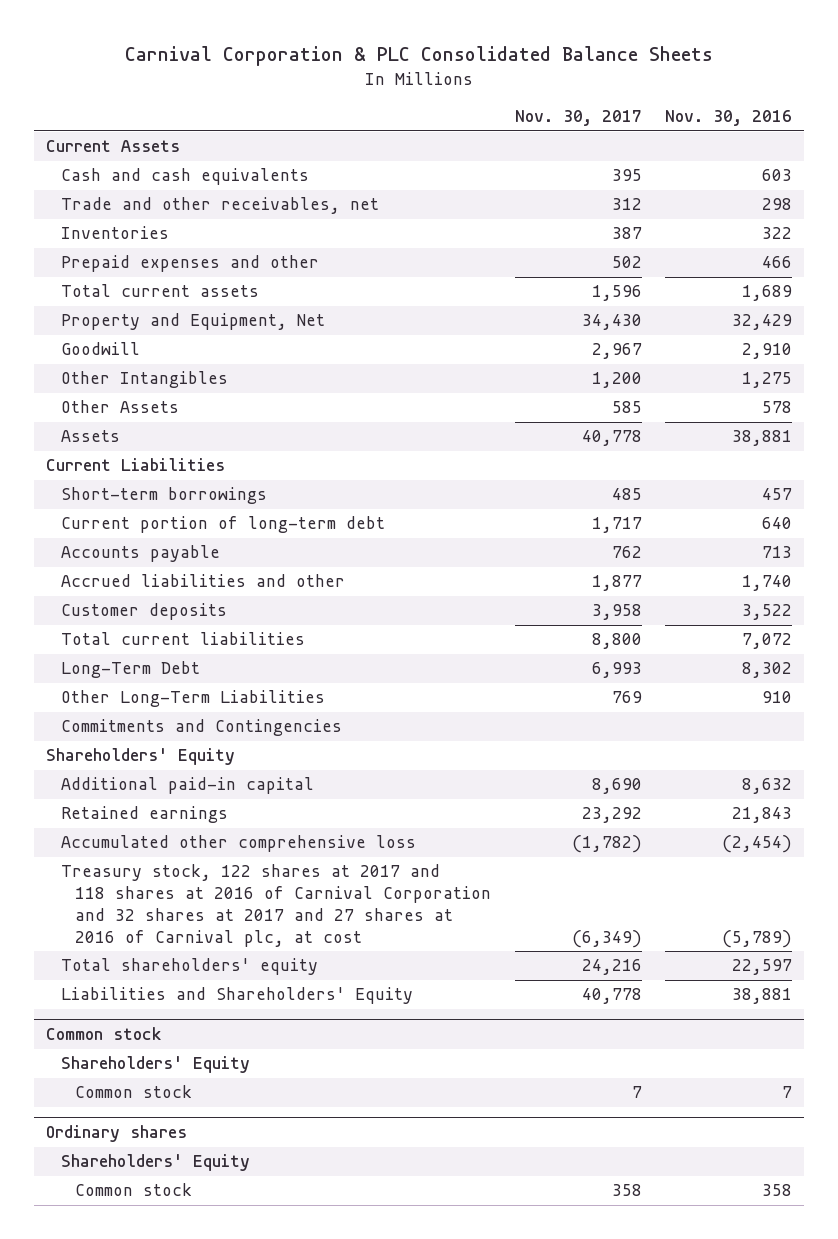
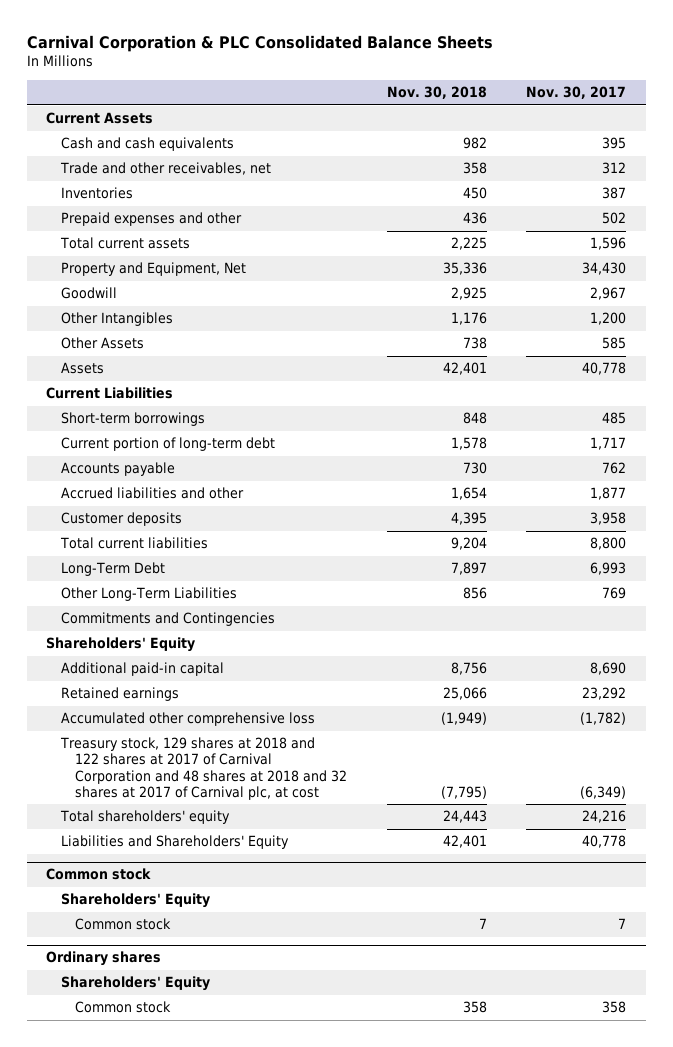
[665,110,793,127] Nov. 30, 2016 -> none
none -> [386,86,487,100] Nov. 30, 2018
[60,864,492,947] Treasury stock, 122 shares at 2017 and 118 shares at 2016 of Carnival Corporation and 32 shares at 2017 and 27 shares at 2016 of Carnival plc, at cost -> [59,737,348,800] Treasury stock, 129 shares at 2018 and 122 shares at 2017 of Carnival Corporation and 48 shares at 2018 and 32 shares at 2017 of Carnival plc, at cost

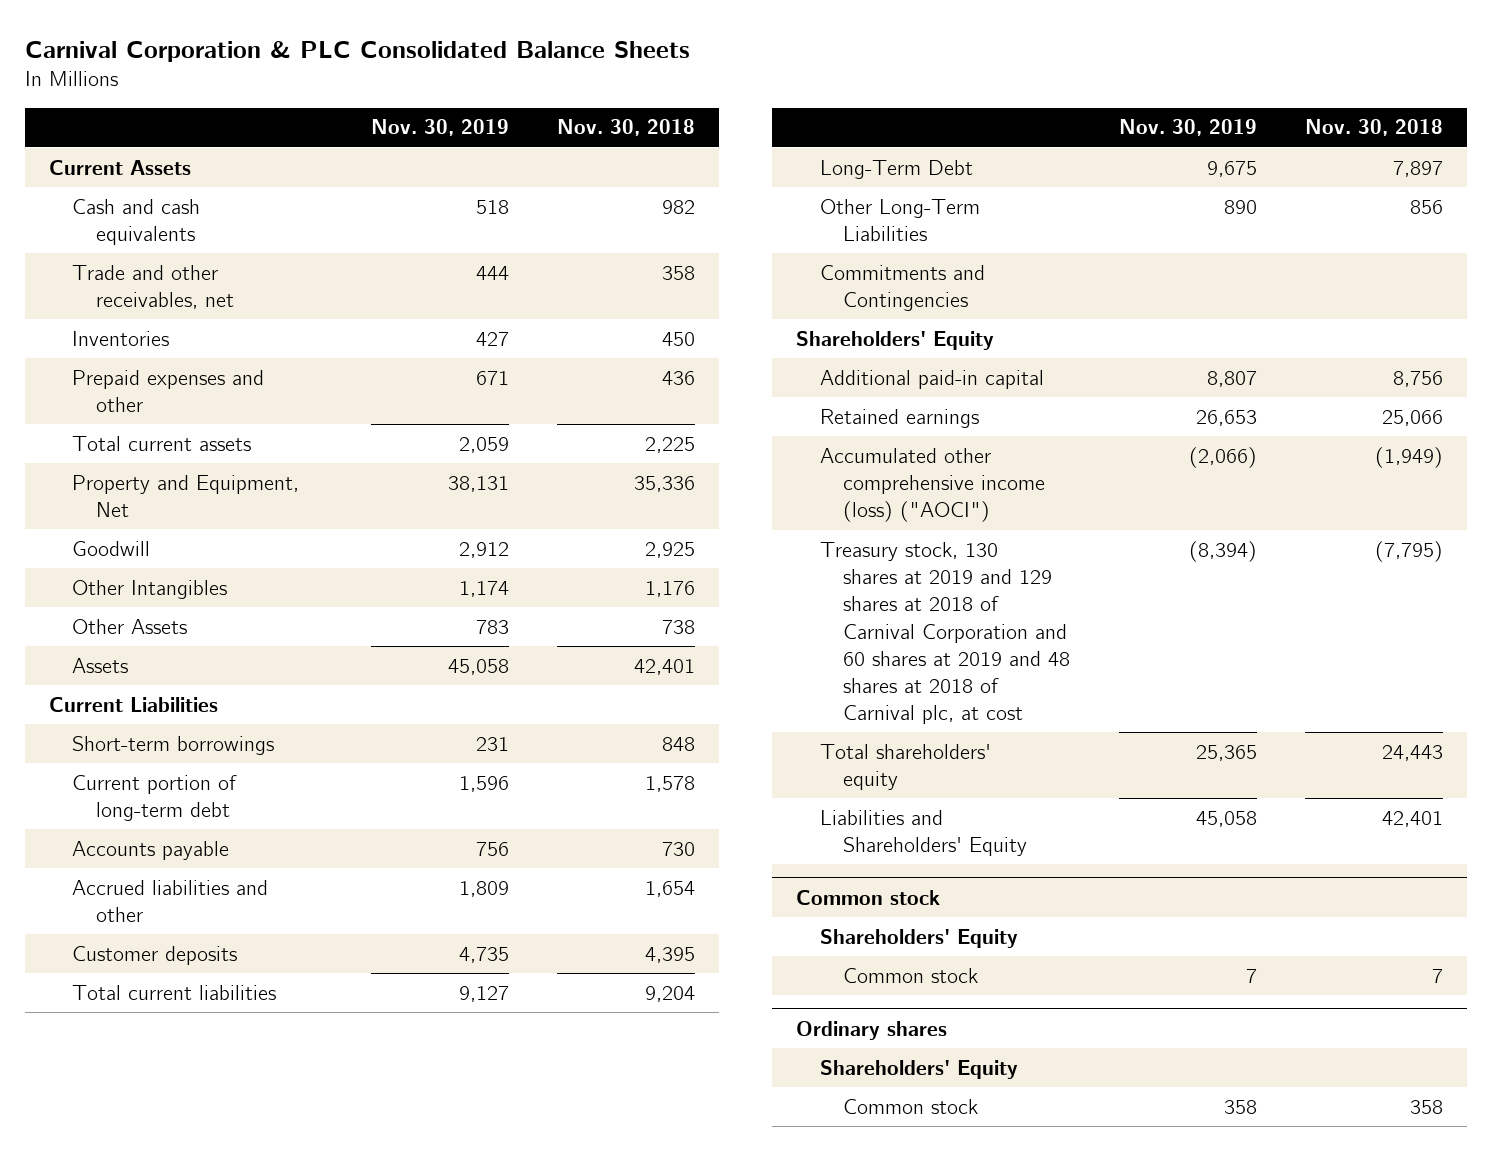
[526,86,627,100] Nov. 30, 2017 -> none
none -> [371,119,510,137] Nov. 30, 2019
[60,712,315,727] Accumulated other comprehensive loss -> [819,447,1046,523] Accumulated other comprehensive income (loss) ("AOCI")
[59,737,348,800] Treasury stock, 129 shares at 2018 and 122 shares at 2017 of Carnival Corporation and 48 shares at 2018 and 32 shares at 2017 of Carnival plc, at cost -> [819,541,1071,725] Treasury stock, 130 shares at 2019 and 129 shares at 2018 of Carnival Corporation and 60 shares at 2019 and 48 shares at 2018 of Carnival plc, at cost

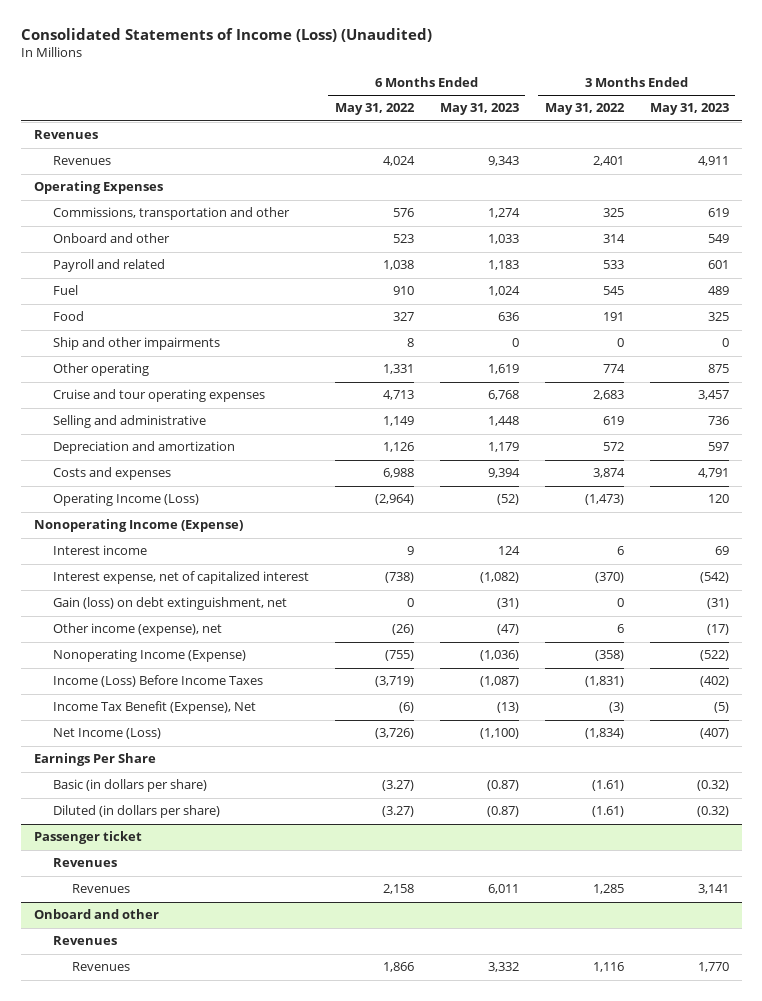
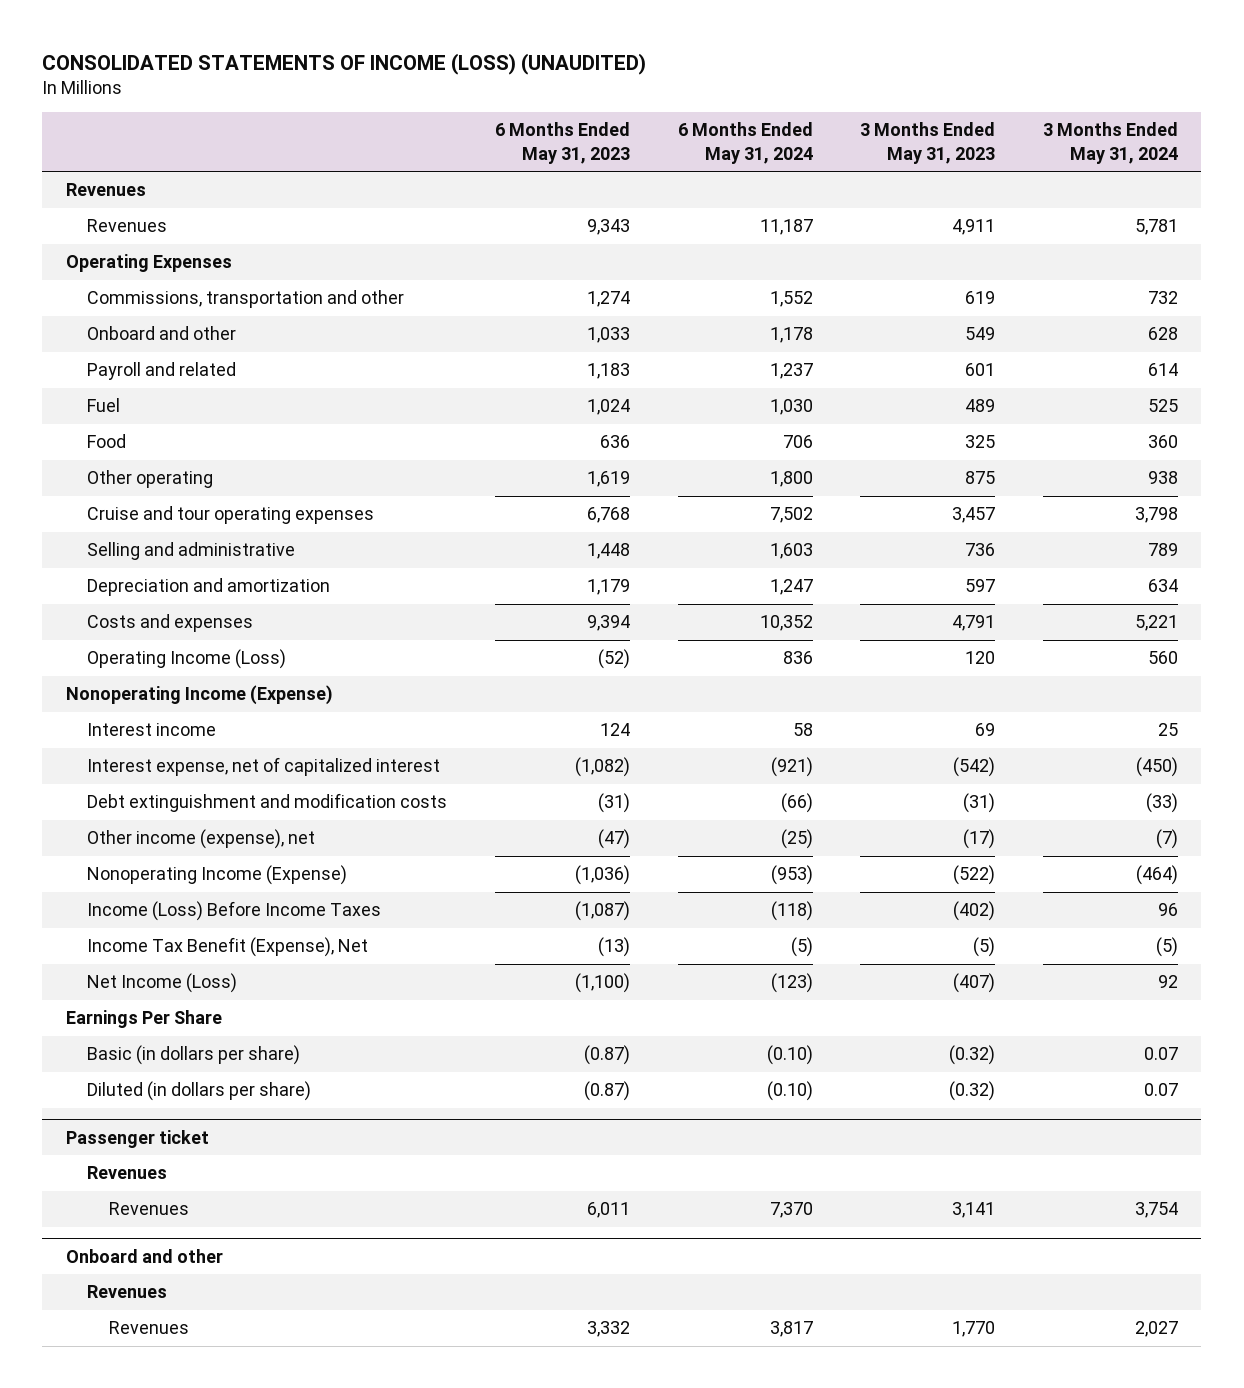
[20,28,432,43] Consolidated Statements of Income (Loss) (Unaudited) -> [42,53,647,76] CONSOLIDATED STATEMENTS OF INCOME (LOSS) (UNAUDITED)
[334,103,415,116] May 31, 2022 -> none
[544,103,625,116] May 31, 2022 -> none
none -> [677,122,813,164] 6 Months Ended May 31, 2024
none -> [1042,122,1178,164] 3 Months Ended May 31, 2024
[52,337,220,351] Ship and other impairments -> none
[52,597,287,611] Gain (loss) on debt extinguishment, net -> [87,793,448,813] Debt extinguishment and modification costs

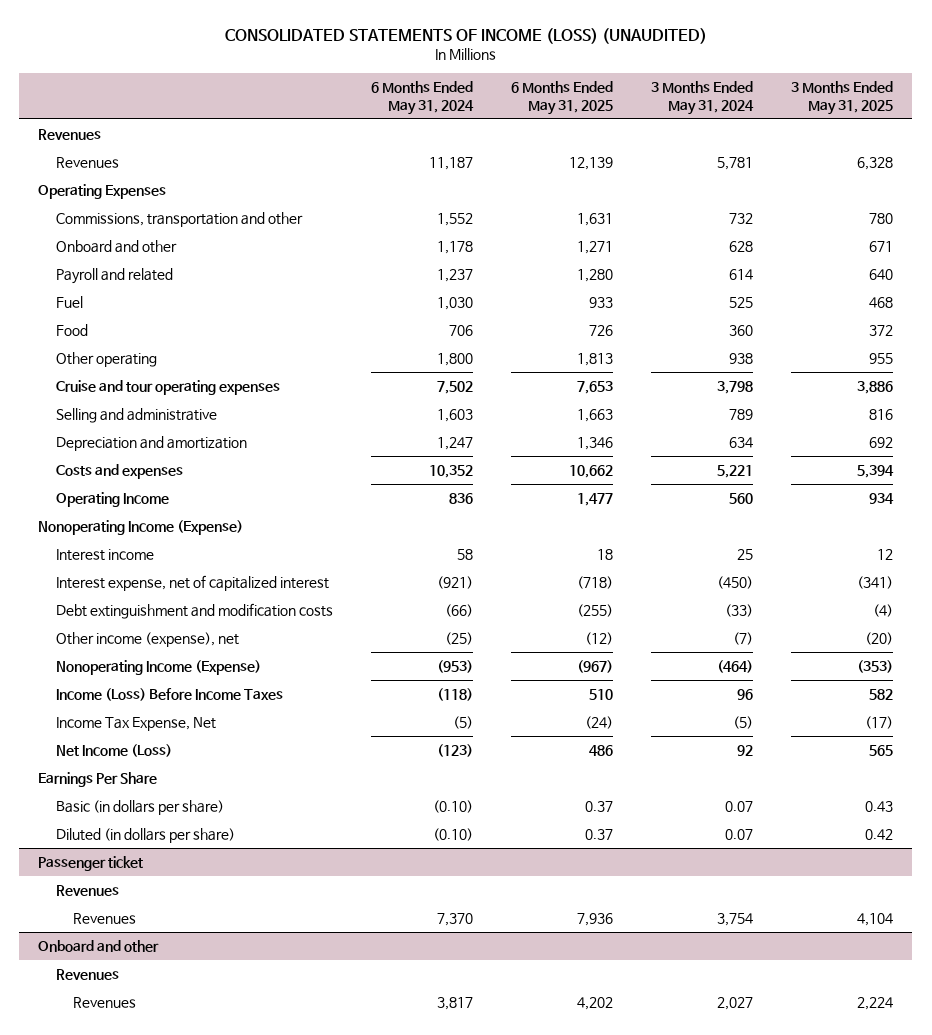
[494,122,630,164] 6 Months Ended May 31, 2023 -> none
[860,122,996,164] 3 Months Ended May 31, 2023 -> none
none -> [510,81,613,115] 6 Months Ended May 31, 2025
none -> [791,81,894,115] 3 Months Ended May 31, 2025
[87,649,287,670] Operating Income (Loss) -> [55,491,169,507] Operating Income
[87,937,369,958] Income Tax Benefit (Expense), Net -> [55,716,216,731] Income Tax Expense, Net

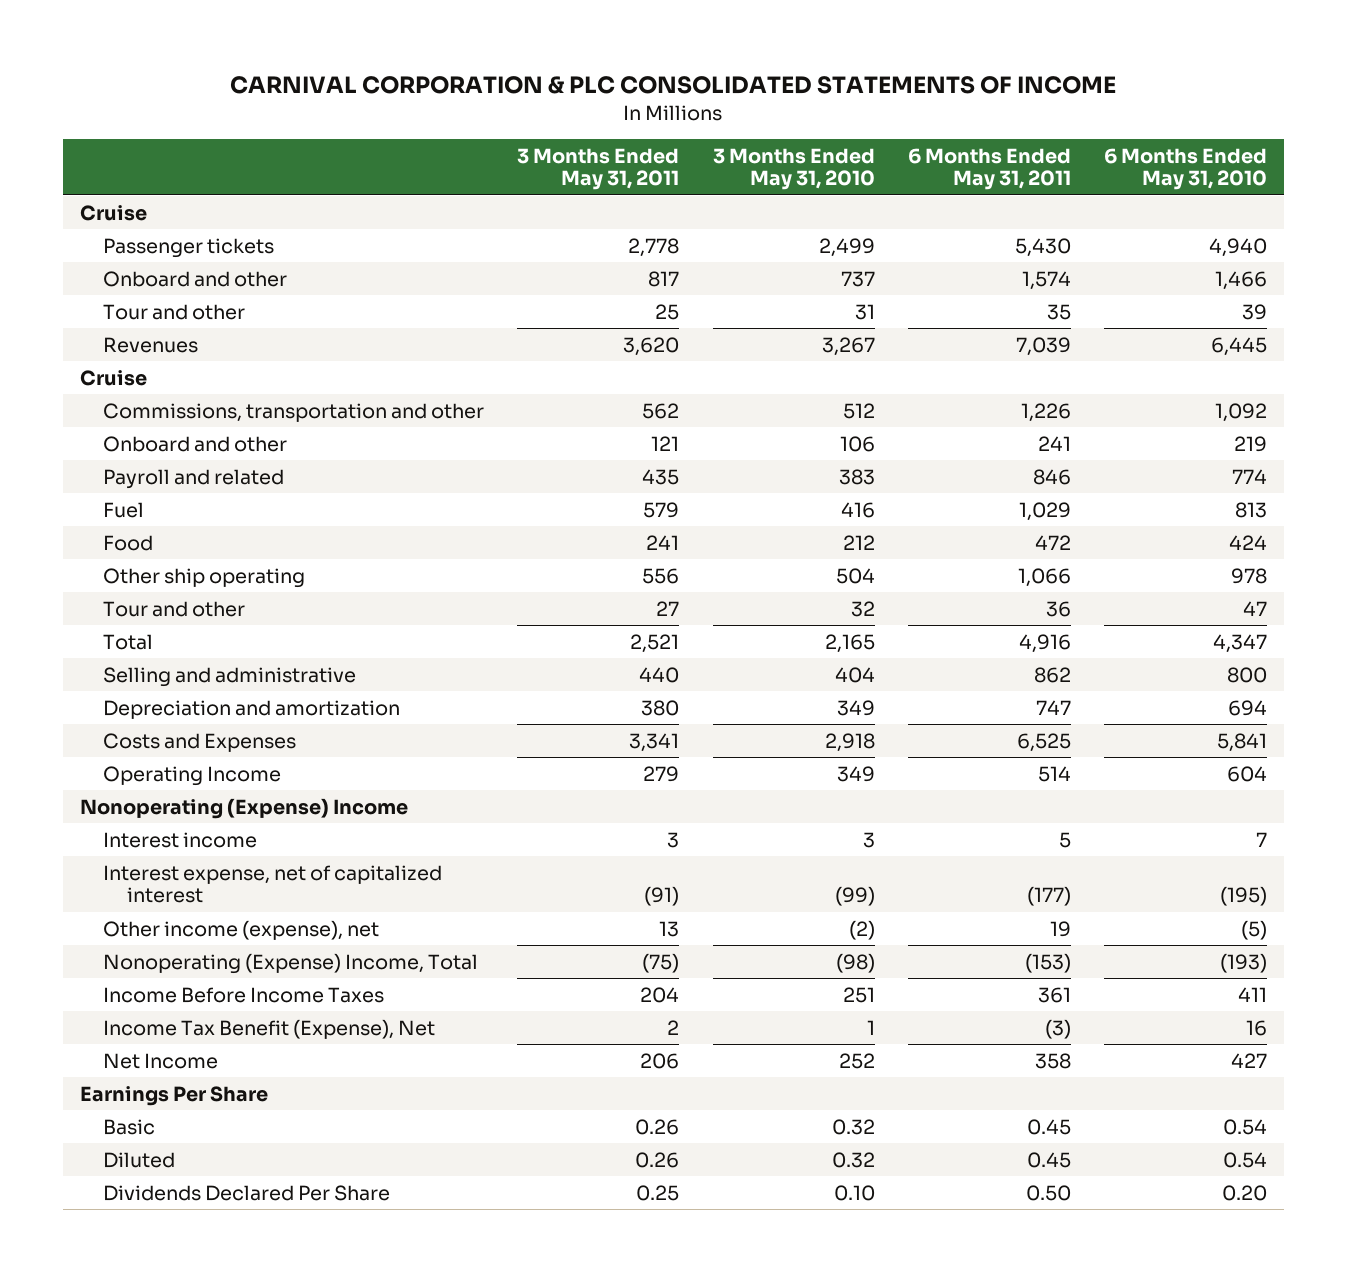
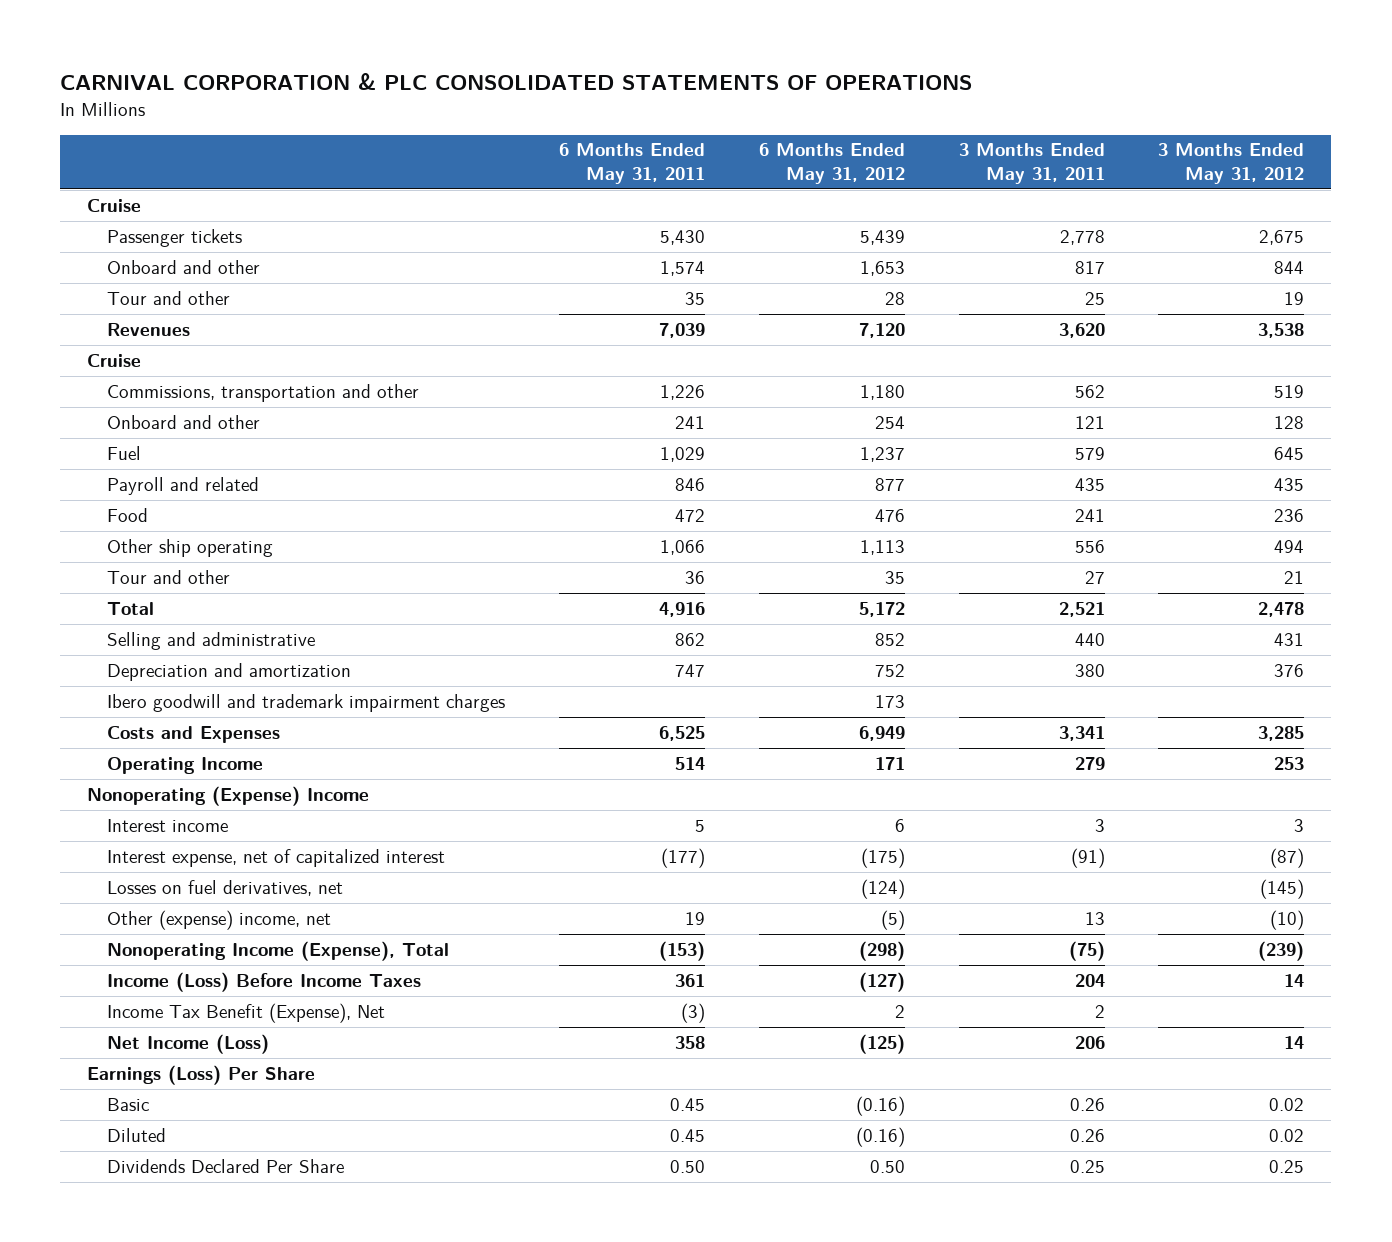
[230,76,1117,95] CARNIVAL CORPORATION & PLC CONSOLIDATED STATEMENTS OF INCOME -> [60,72,973,91] CARNIVAL CORPORATION & PLC CONSOLIDATED STATEMENTS OF OPERATIONS
[712,147,875,191] 3 Months Ended May 31, 2010 -> none
[1104,147,1268,191] 6 Months Ended May 31, 2010 -> none
none -> [758,143,905,185] 6 Months Ended May 31, 2012
none -> [1158,143,1305,185] 3 Months Ended May 31, 2012
[103,468,285,489] Payroll and related -> [107,476,260,495] Payroll and related
none -> [107,693,506,712] Ibero goodwill and trademark impairment charges
none -> [107,879,344,896] Losses on fuel derivatives, net
[103,919,380,940] Other income (expense), net -> [107,909,332,930] Other (expense) income, net
[103,952,479,974] Nonoperating (Expense) Income, Total -> [107,940,450,961] Nonoperating Income (Expense), Total
[103,986,385,1003] Income Before Income Taxes -> [107,971,422,992] Income (Loss) Before Income Taxes
[103,1052,219,1069] Net Income -> [107,1033,270,1054] Net Income (Loss)
[79,1085,268,1106] Earnings Per Share -> [87,1064,316,1085] Earnings (Loss) Per Share

